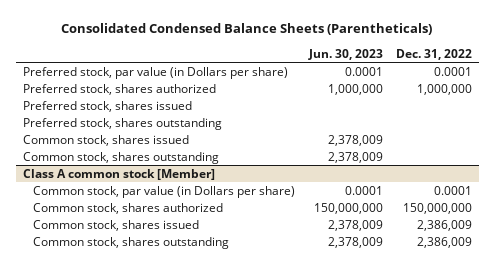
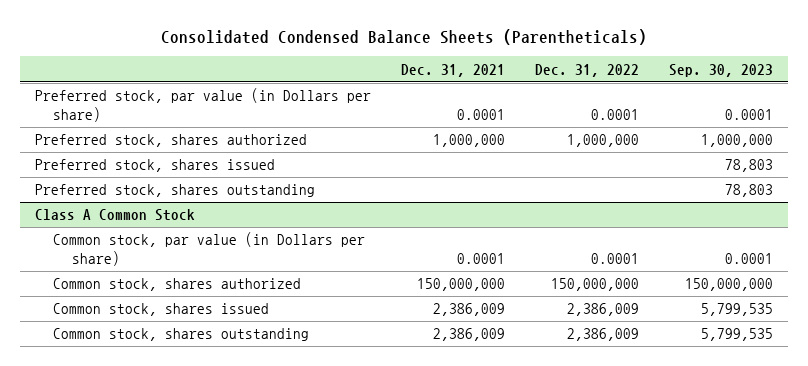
[307,48,383,60] Jun. 30, 2023 -> none
none -> [400,63,505,77] Dec. 31, 2021
none -> [668,63,773,77] Sep. 30, 2023
[22,134,189,146] Common stock, shares issued -> none
[22,151,219,164] Common stock, shares outstanding -> none
[22,168,215,180] Class A common stock [Member] -> [34,209,195,222] Class A Common Stock

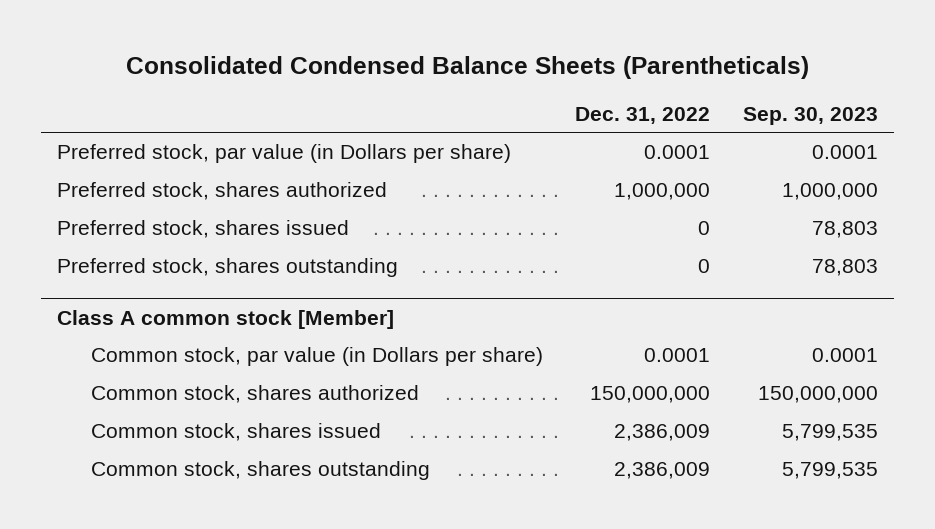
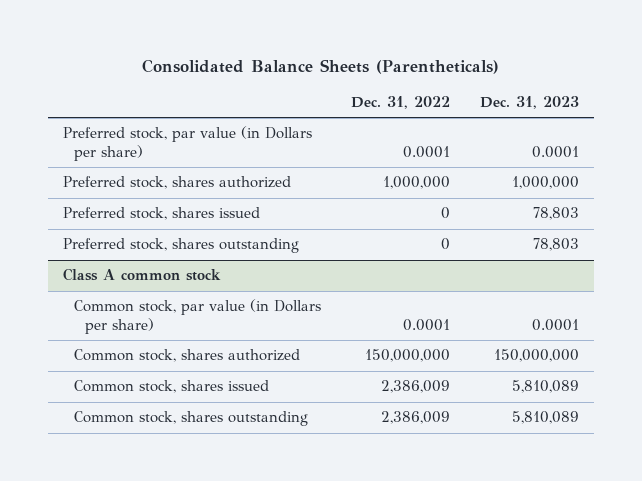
[125,55,809,79] Consolidated Condensed Balance Sheets (Parentheticals) -> [141,58,499,74] Consolidated Balance Sheets (Parentheticals)
[742,106,878,125] Sep. 30, 2023 -> none
none -> [479,95,579,109] Dec. 31, 2023
[57,309,395,329] Class A common stock [Member] -> [63,268,222,282] Class A common stock

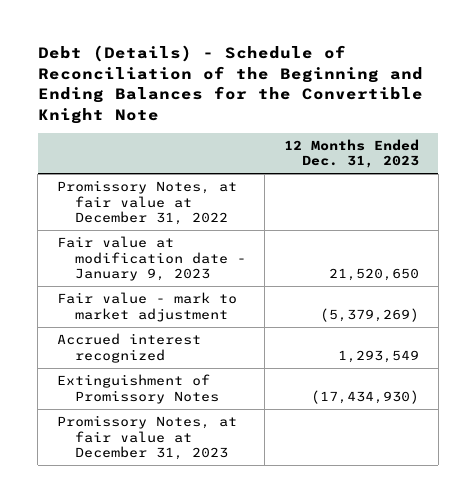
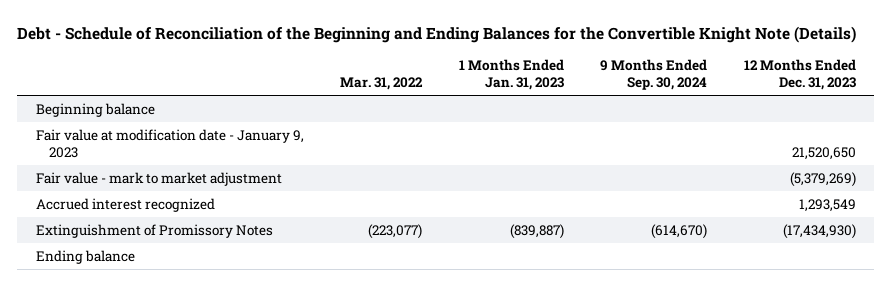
[37,45,423,124] Debt (Details) - Schedule of Reconciliation of the Beginning and Ending Balances for the Convertible Knight Note -> [17,25,857,43] Debt - Schedule of Reconciliation of the Beginning and Ending Balances for the Convertible Knight Note (Details)
none -> [340,77,424,91] Mar. 31, 2022
none -> [458,59,564,91] 1 Months Ended Jan. 31, 2023
none -> [600,59,708,91] 9 Months Ended Sep. 30, 2024
[57,180,238,226] Promissory Notes, at fair value at December 31, 2022 -> [35,102,155,117] Beginning balance
[57,415,238,461] Promissory Notes, at fair value at December 31, 2023 -> [35,249,135,264] Ending balance

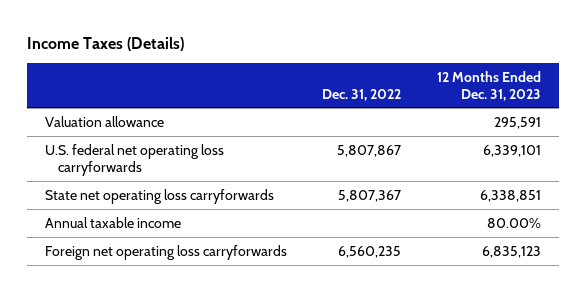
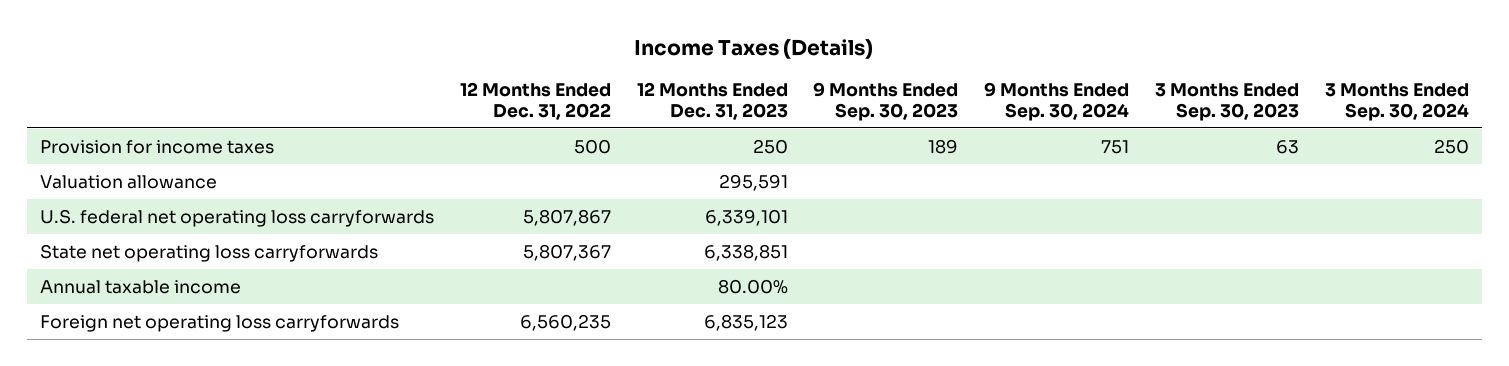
[322,88,402,101] Dec. 31, 2022 -> none
none -> [459,82,611,121] 12 Months Ended Dec. 31, 2022
none -> [813,82,959,122] 9 Months Ended Sep. 30, 2023
none -> [984,82,1130,122] 9 Months Ended Sep. 30, 2024
none -> [1154,83,1299,122] 3 Months Ended Sep. 30, 2023
none -> [1324,83,1469,122] 3 Months Ended Sep. 30, 2024
none -> [40,139,275,154] Provision for income taxes

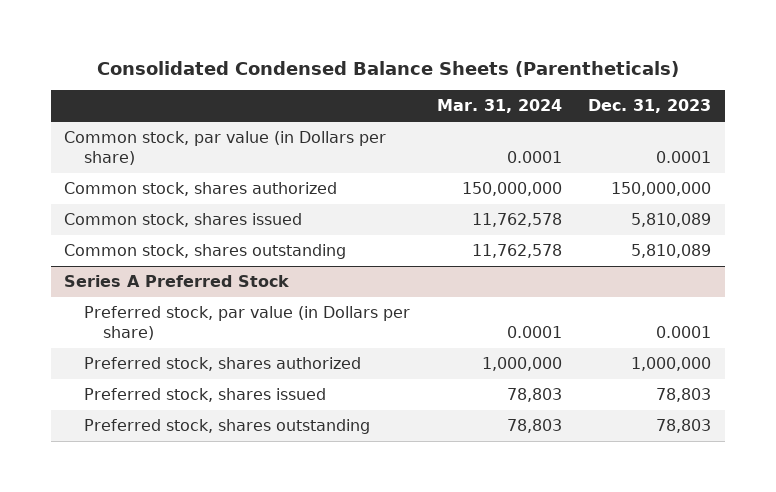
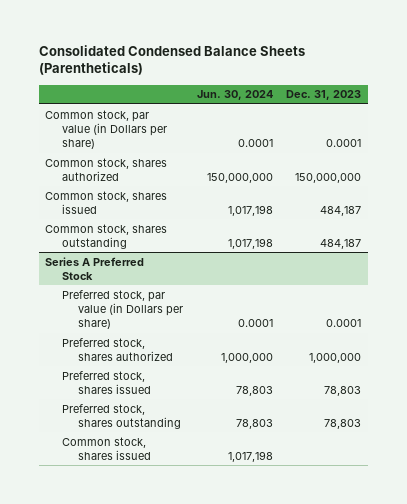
[436,99,562,114] Mar. 31, 2024 -> none
none -> [196,90,273,101] Jun. 30, 2024
[631,213,712,228] 5,810,089 -> [320,206,362,217] 484,187
[631,244,712,259] 5,810,089 -> [320,239,362,250] 484,187
none -> [61,436,152,461] Common stock, shares issued

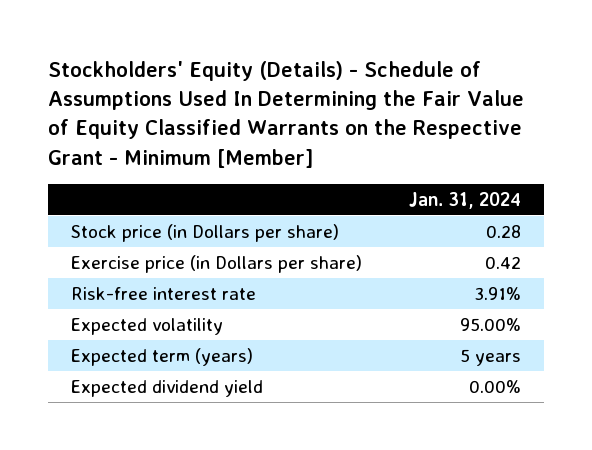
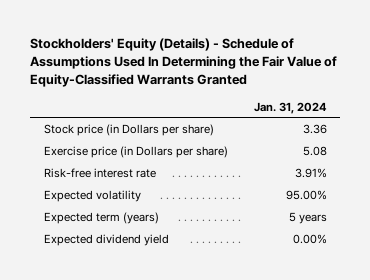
[47,60,524,168] Stockholders' Equity (Details) - Schedule of Assumptions Used In Determining the Fair Value of Equity Classified Warrants on the Respective Grant - Minimum [Member] -> [30,38,338,87] Stockholders' Equity (Details) - Schedule of Assumptions Used In Determining the Fair Value of Equity-Classified Warrants Granted
[485,224,521,238] 0.28 -> [302,124,327,135] 3.36
[484,255,521,269] 0.42 -> [302,146,327,157] 5.08

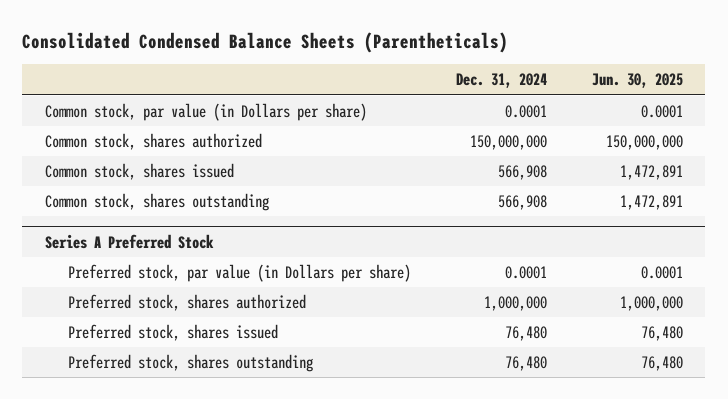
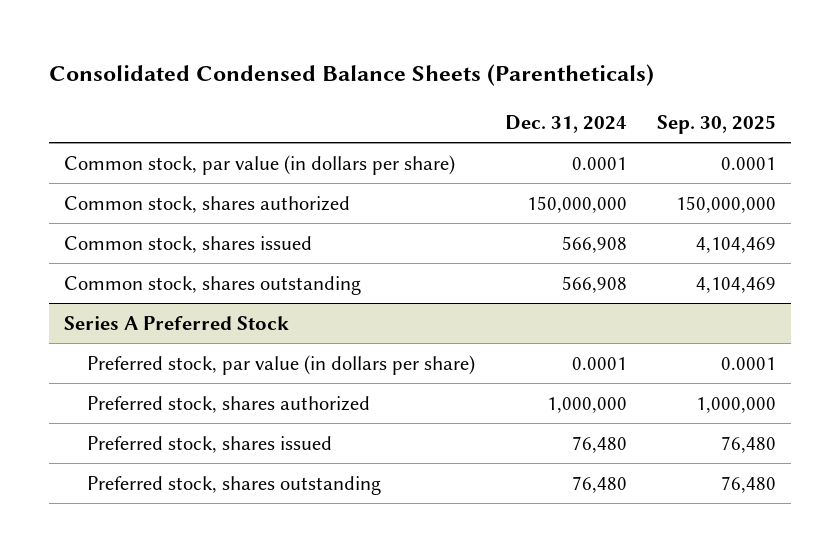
[591,73,683,89] Jun. 30, 2025 -> none
none -> [657,114,777,134] Sep. 30, 2025
[44,103,367,122] Common stock, par value (in Dollars per share) -> [64,154,456,175] Common stock, par value (in dollars per share)
[67,264,411,283] Preferred stock, par value (in Dollars per share) -> [86,354,475,375] Preferred stock, par value (in dollars per share)

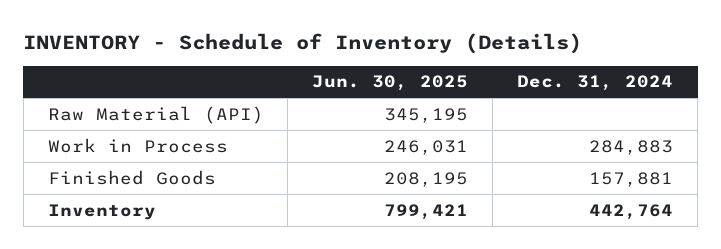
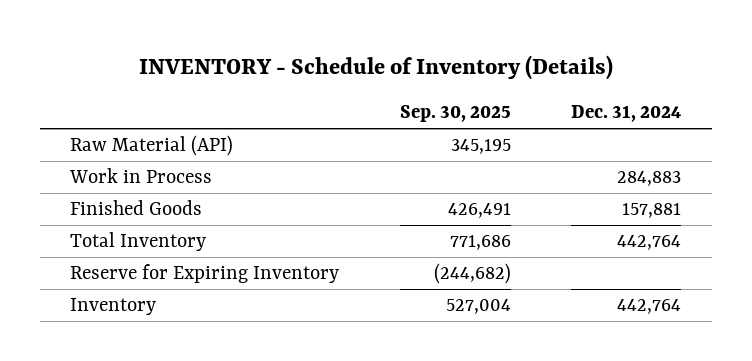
[312,75,469,92] Jun. 30, 2025 -> none
none -> [399,105,511,123] Sep. 30, 2025
none -> [70,232,207,252] Total Inventory
none -> [70,264,340,284] Reserve for Expiring Inventory

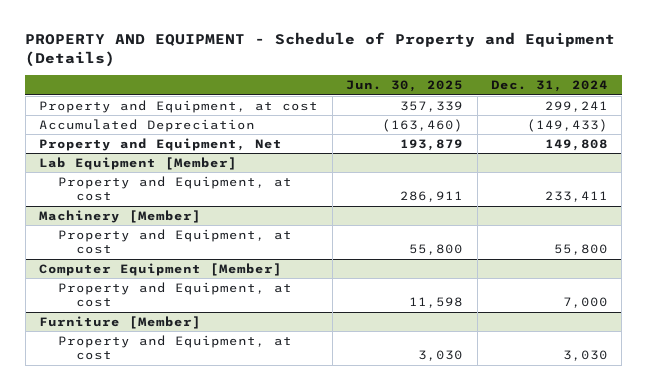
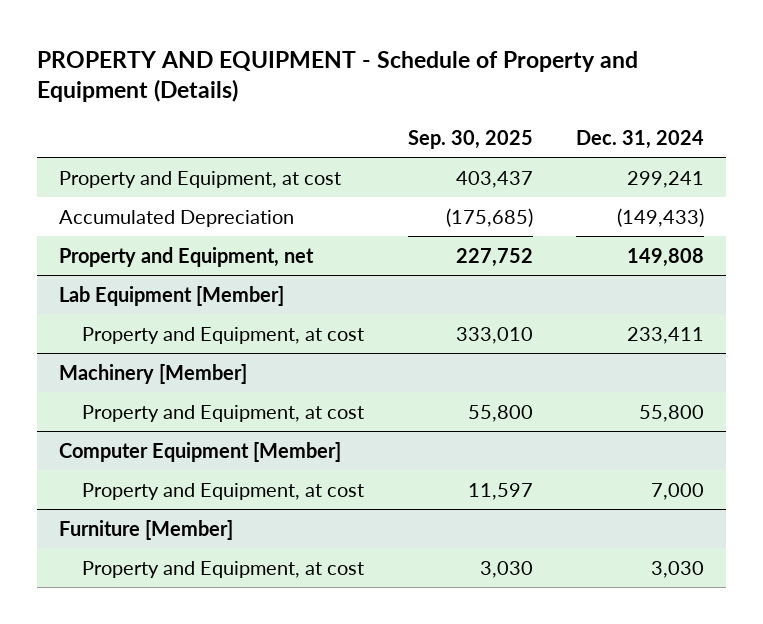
[346,80,464,93] Jun. 30, 2025 -> none
none -> [407,129,533,149] Sep. 30, 2025
[39,137,283,151] Property and Equipment, Net -> [58,246,314,267] Property and Equipment, net

